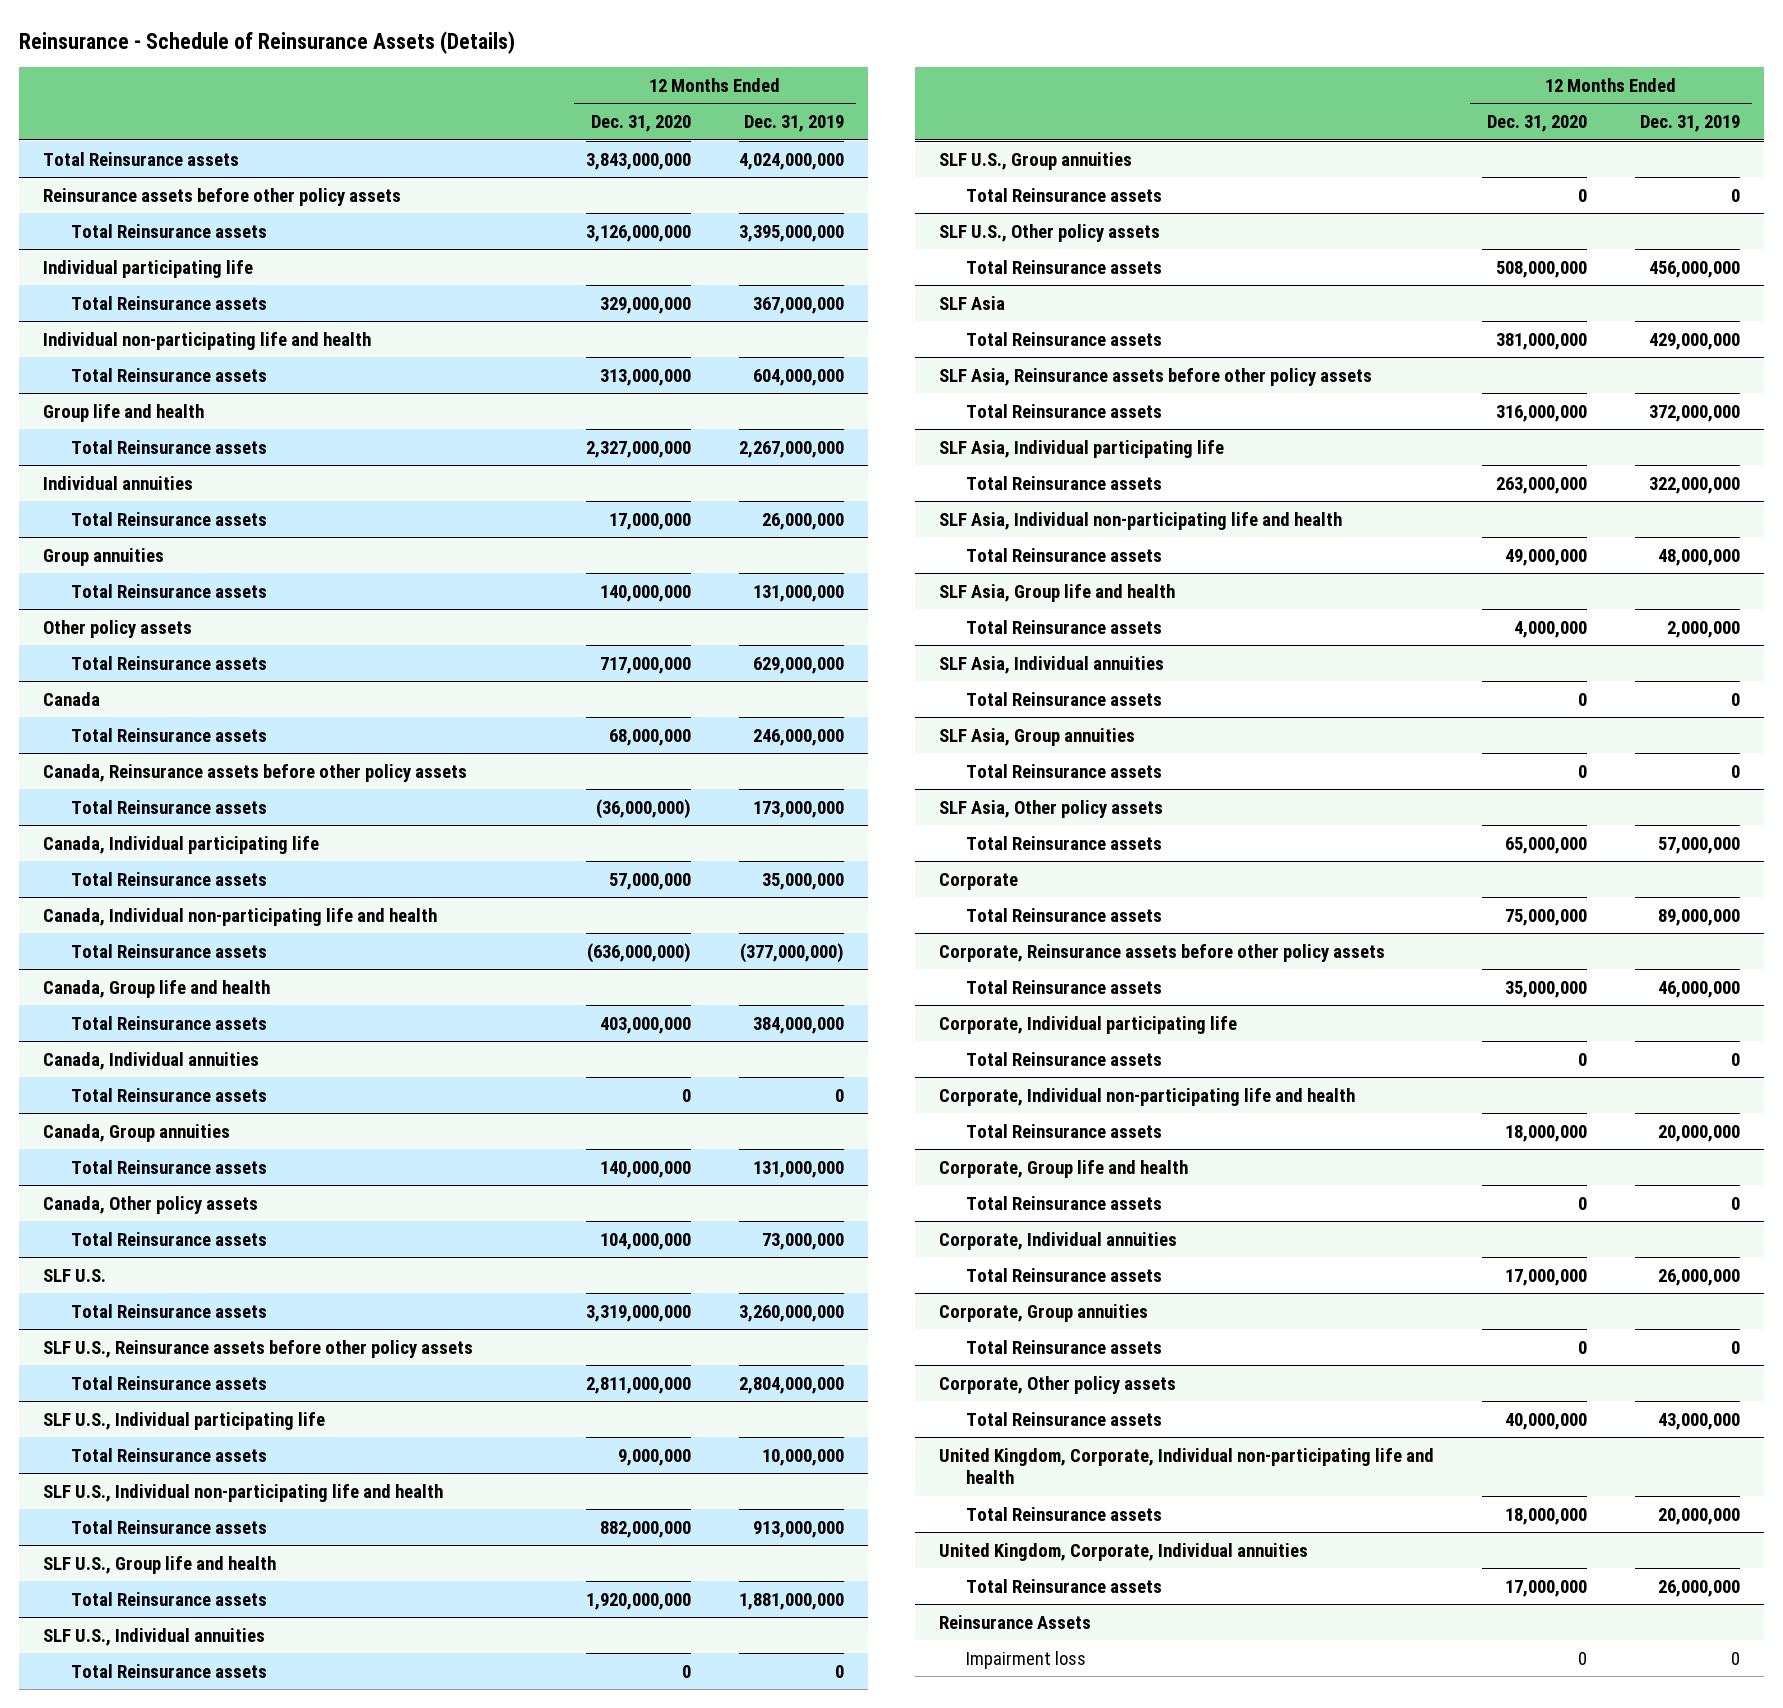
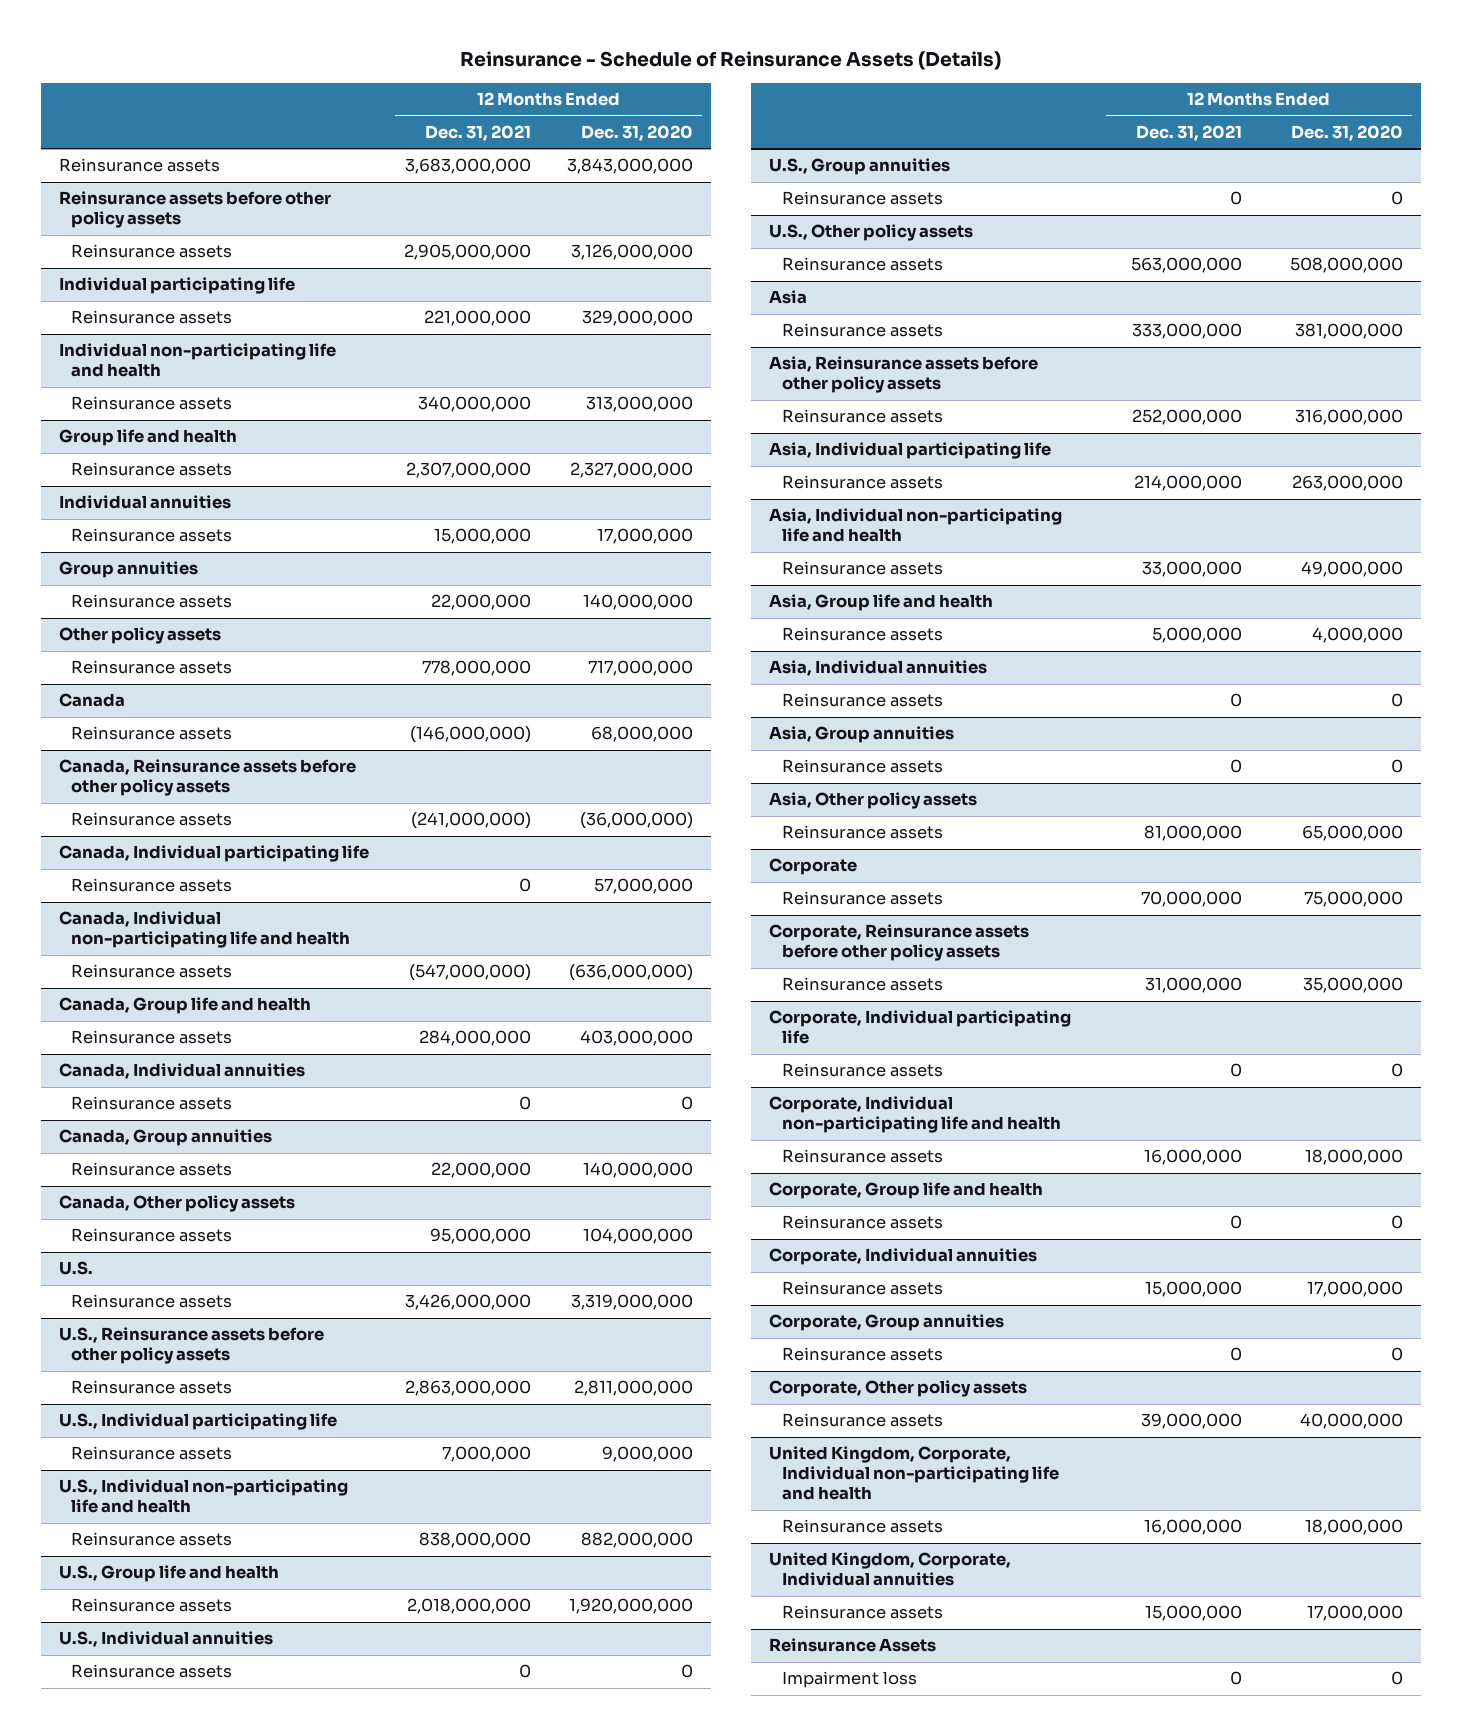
[744,115,845,133] Dec. 31, 2019 -> none
none -> [425,124,532,141] Dec. 31, 2021
[43,151,240,166] Total Reinsurance assets -> [58,158,220,173] Reinsurance assets
[70,223,267,238] Total Reinsurance assets -> [71,244,233,259] Reinsurance assets
[70,295,267,310] Total Reinsurance assets -> [71,310,233,325] Reinsurance assets
[70,367,267,382] Total Reinsurance assets -> [71,396,233,411] Reinsurance assets
[70,439,267,454] Total Reinsurance assets -> [71,462,233,477] Reinsurance assets
[70,511,267,526] Total Reinsurance assets -> [71,528,233,543] Reinsurance assets
[70,583,267,598] Total Reinsurance assets -> [71,594,233,609] Reinsurance assets
[70,655,267,670] Total Reinsurance assets -> [71,660,233,675] Reinsurance assets
[70,727,267,742] Total Reinsurance assets -> [71,726,233,741] Reinsurance assets
[70,799,267,814] Total Reinsurance assets -> [71,812,233,827] Reinsurance assets
[70,871,267,886] Total Reinsurance assets -> [71,878,233,893] Reinsurance assets
[70,943,267,958] Total Reinsurance assets -> [71,964,233,979] Reinsurance assets
[70,1015,267,1030] Total Reinsurance assets -> [71,1030,233,1045] Reinsurance assets
[70,1087,267,1102] Total Reinsurance assets -> [71,1096,233,1111] Reinsurance assets
[70,1159,267,1174] Total Reinsurance assets -> [71,1162,233,1177] Reinsurance assets
[70,1231,267,1246] Total Reinsurance assets -> [71,1228,233,1243] Reinsurance assets
[43,1268,107,1282] SLF U.S. -> [58,1261,93,1276] U.S.
[70,1303,267,1318] Total Reinsurance assets -> [71,1294,233,1309] Reinsurance assets
[43,1339,474,1358] SLF U.S., Reinsurance assets before other policy assets -> [58,1327,324,1365] U.S., Reinsurance assets before other policy assets
[70,1375,267,1390] Total Reinsurance assets -> [71,1380,233,1395] Reinsurance assets
[43,1411,326,1430] SLF U.S., Individual participating life -> [58,1413,337,1431] U.S., Individual participating life
[70,1447,267,1462] Total Reinsurance assets -> [71,1446,233,1461] Reinsurance assets
[43,1483,444,1502] SLF U.S., Individual non-participating life and health -> [58,1479,348,1514] U.S., Individual non-participating life and health
[70,1519,267,1534] Total Reinsurance assets -> [71,1532,233,1547] Reinsurance assets
[43,1555,277,1574] SLF U.S., Group life and health -> [58,1565,279,1583] U.S., Group life and health
[70,1591,267,1606] Total Reinsurance assets -> [71,1598,233,1613] Reinsurance assets
[43,1627,266,1646] SLF U.S., Individual annuities -> [58,1631,273,1648] U.S., Individual annuities
[70,1663,267,1678] Total Reinsurance assets -> [71,1664,233,1679] Reinsurance assets
[938,151,1132,170] SLF U.S., Group annuities -> [769,158,951,176] U.S., Group annuities
[966,187,1163,202] Total Reinsurance assets -> [781,191,943,206] Reinsurance assets
[938,223,1160,242] SLF U.S., Other policy assets -> [769,224,974,242] U.S., Other policy assets
[966,259,1163,274] Total Reinsurance assets -> [781,257,943,272] Reinsurance assets
[938,295,1005,310] SLF Asia -> [769,290,808,305] Asia
[966,331,1163,346] Total Reinsurance assets -> [781,323,943,338] Reinsurance assets
[938,367,1372,386] SLF Asia, Reinsurance assets before other policy assets -> [769,356,1039,394] Asia, Reinsurance assets before other policy assets
[966,403,1163,418] Total Reinsurance assets -> [781,409,943,424] Reinsurance assets
[938,439,1224,458] SLF Asia, Individual participating life -> [769,442,1052,460] Asia, Individual participating life
[966,475,1163,490] Total Reinsurance assets -> [781,475,943,490] Reinsurance assets
[938,511,1342,530] SLF Asia, Individual non-participating life and health -> [769,508,1063,543] Asia, Individual non-participating life and health
[966,547,1163,562] Total Reinsurance assets -> [781,561,943,576] Reinsurance assets
[938,583,1175,602] SLF Asia, Group life and health -> [769,594,994,612] Asia, Group life and health
[966,619,1163,634] Total Reinsurance assets -> [781,627,943,642] Reinsurance assets
[938,655,1164,674] SLF Asia, Individual annuities -> [769,660,988,677] Asia, Individual annuities
[966,691,1163,706] Total Reinsurance assets -> [781,693,943,708] Reinsurance assets
[938,727,1135,746] SLF Asia, Group annuities -> [769,726,955,744] Asia, Group annuities
[966,763,1163,778] Total Reinsurance assets -> [781,759,943,774] Reinsurance assets
[938,799,1163,818] SLF Asia, Other policy assets -> [769,792,978,810] Asia, Other policy assets
[966,835,1163,850] Total Reinsurance assets -> [781,825,943,840] Reinsurance assets
[966,907,1163,922] Total Reinsurance assets -> [781,891,943,906] Reinsurance assets
[966,979,1163,994] Total Reinsurance assets -> [781,977,943,992] Reinsurance assets
[966,1051,1163,1066] Total Reinsurance assets -> [781,1063,943,1078] Reinsurance assets
[966,1123,1163,1138] Total Reinsurance assets -> [781,1149,943,1164] Reinsurance assets
[966,1195,1163,1210] Total Reinsurance assets -> [781,1215,943,1230] Reinsurance assets
[966,1267,1163,1282] Total Reinsurance assets -> [781,1281,943,1296] Reinsurance assets
[966,1339,1163,1354] Total Reinsurance assets -> [781,1347,943,1362] Reinsurance assets
[966,1411,1163,1426] Total Reinsurance assets -> [781,1413,943,1428] Reinsurance assets
[966,1506,1163,1521] Total Reinsurance assets -> [781,1519,943,1534] Reinsurance assets
[966,1578,1163,1593] Total Reinsurance assets -> [781,1605,943,1620] Reinsurance assets

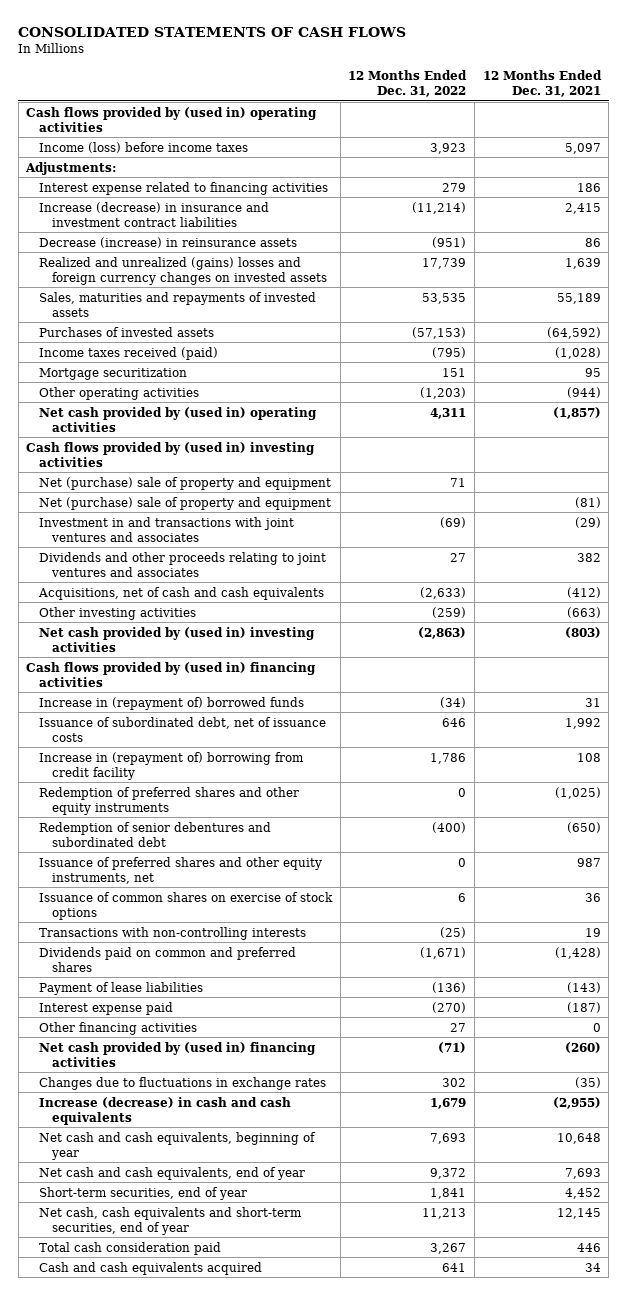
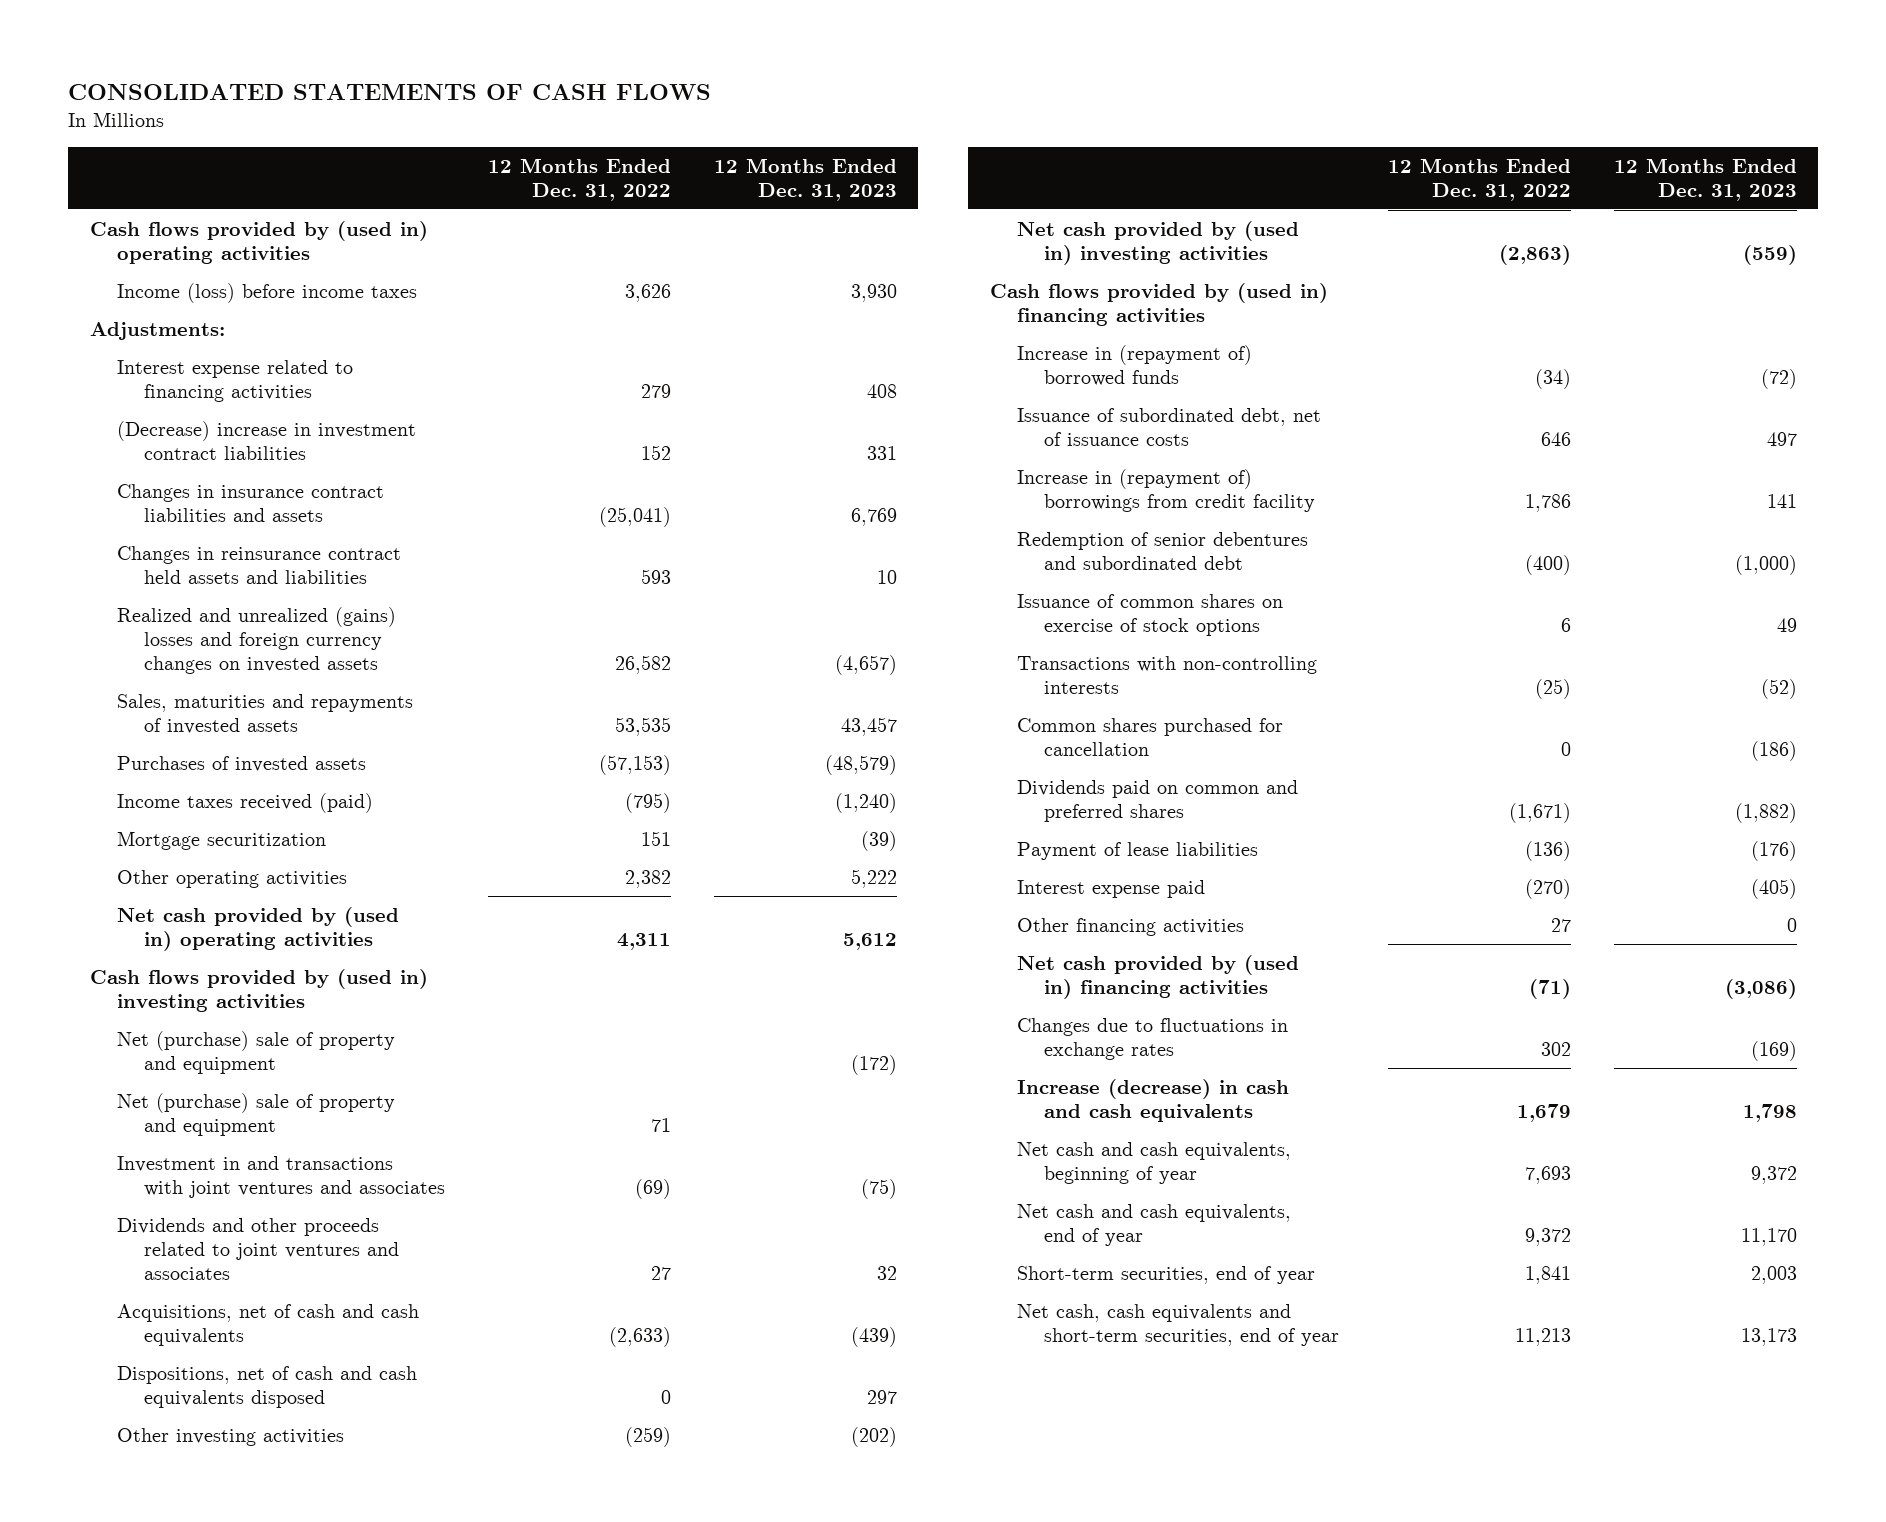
[482,69,602,98] 12 Months Ended Dec. 31, 2021 -> none
none -> [713,157,897,201] 12 Months Ended Dec. 31, 2023
[430,142,467,154] 3,923 -> [624,283,671,302] 3,626
[39,236,298,248] Decrease (increase) in reinsurance assets -> none
[39,201,270,227] Increase (decrease) in insurance and investment contract liabilities -> [117,420,417,460] (Decrease) increase in investment contract liabilities
[412,201,467,214] (11,214) -> [640,444,671,460] 152
none -> [117,483,385,522] Changes in insurance contract liabilities and assets
none -> [117,545,402,584] Changes in reinsurance contract held assets and liabilities
[422,257,467,269] 17,739 -> [614,655,671,675] 26,582
[420,386,467,399] (1,203) -> [624,869,671,888] 2,382
[39,476,332,490] Net (purchase) sale of property and equipment -> [117,1092,396,1136] Net (purchase) sale of property and equipment
[39,551,327,577] Dividends and other proceeds relating to joint ventures and associates -> [117,1217,400,1281] Dividends and other proceeds related to joint ventures and associates
none -> [117,1365,418,1408] Dispositions, net of cash and cash equivalents disposed
[39,786,300,815] Redemption of preferred shares and other equity instruments -> none
[39,751,305,780] Increase in (repayment of) borrowing from credit facility -> [1016,468,1316,512] Increase in (repayment of) borrowings from credit facility
[39,856,323,884] Issuance of preferred shares and other equity instruments, net -> none
none -> [1016,717,1283,756] Common shares purchased for cancellation
[39,1241,222,1255] Total cash consideration paid -> none
[39,1261,263,1275] Cash and cash equivalents acquired -> none

